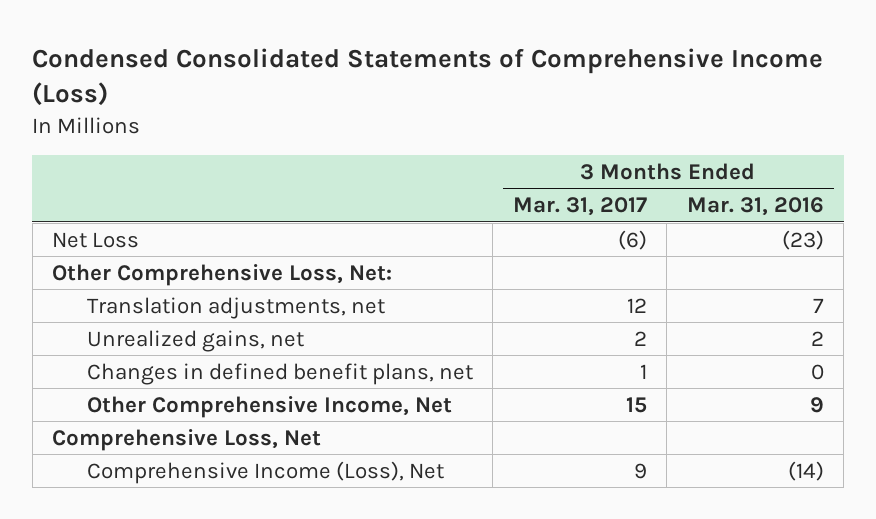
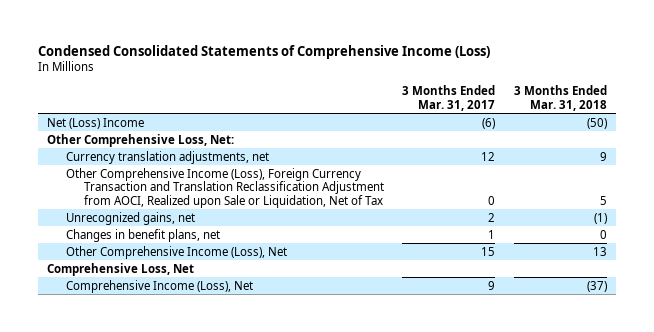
[686,197,824,217] Mar. 31, 2016 -> none
none -> [513,85,607,111] 3 Months Ended Mar. 31, 2018
[52,231,140,248] Net Loss -> [47,117,145,129] Net (Loss) Income
[87,296,386,319] Translation adjustments, net -> [65,150,269,164] Currency translation adjustments, net
none -> [65,167,384,208] Other Comprehensive Income (Loss), Foreign Currency Transaction and Translation Reclassification Adjustment from AOCI, Realized upon Sale or Liquidation, Net of Tax
[87,329,305,352] Unrealized gains, net -> [65,211,195,225] Unrecognized gains, net
[87,362,474,385] Changes in defined benefit plans, net -> [65,228,220,242] Changes in benefit plans, net
[87,395,453,418] Other Comprehensive Income, Net -> [65,245,287,259] Other Comprehensive Income (Loss), Net

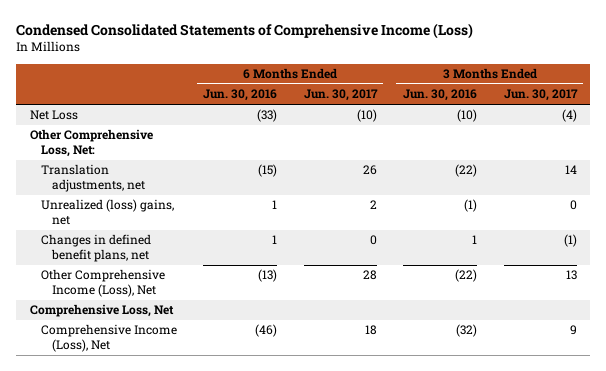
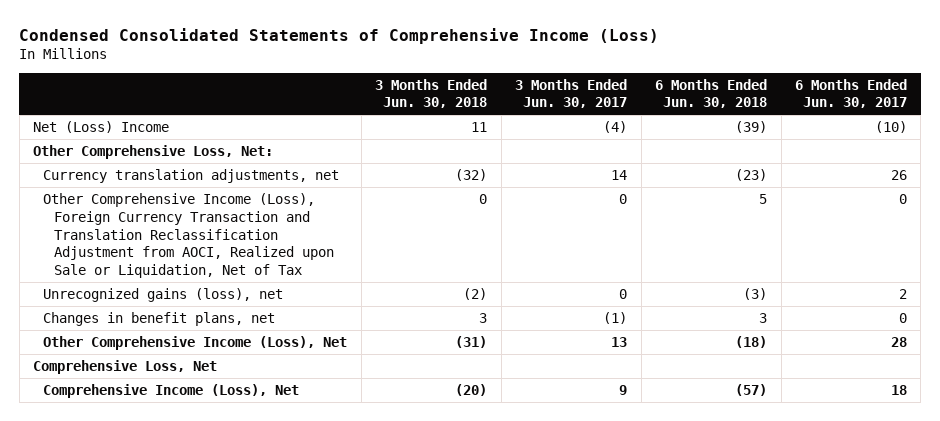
[203,89,278,102] Jun. 30, 2016 -> none
[403,89,478,102] Jun. 30, 2016 -> none
none -> [375,78,488,109] 3 Months Ended Jun. 30, 2018
none -> [655,78,768,109] 6 Months Ended Jun. 30, 2018
[29,110,78,121] Net Loss -> [33,120,170,133] Net (Loss) Income
[40,164,145,192] Translation adjustments, net -> [43,168,340,183] Currency translation adjustments, net
none -> [43,192,334,279] Other Comprehensive Income (Loss), Foreign Currency Transaction and Translation Reclassification Adjustment from AOCI, Realized upon Sale or Liquidation, Net of Tax
[40,199,174,225] Unrealized (loss) gains, net -> [43,287,284,302] Unrecognized gains (loss), net
[40,234,151,262] Changes in defined benefit plans, net -> [43,311,276,326] Changes in benefit plans, net

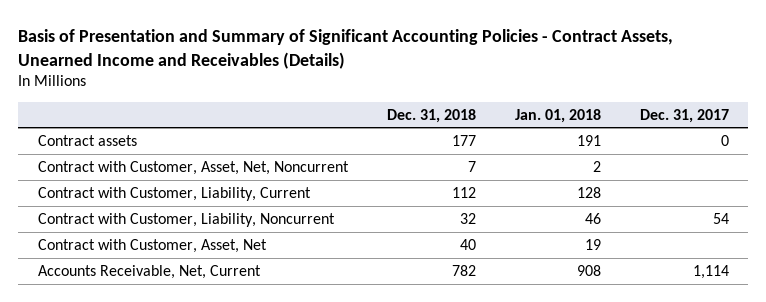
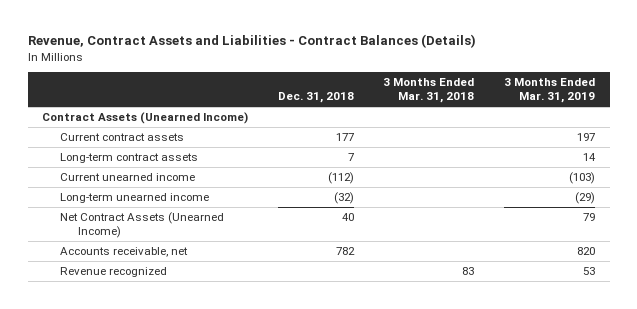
[18,28,674,69] Basis of Presentation and Summary of Significant Accounting Policies - Contract Assets, Unearned Income and Receivables (Details) -> [27,34,476,49] Revenue, Contract Assets and Liabilities - Contract Balances (Details)
[514,108,601,123] Jan. 01, 2018 -> none
[639,108,729,123] Dec. 31, 2017 -> none
none -> [383,78,475,104] 3 Months Ended Mar. 31, 2018
none -> [503,78,595,104] 3 Months Ended Mar. 31, 2019
[37,186,311,201] Contract with Customer, Liability, Current -> none
[37,212,335,227] Contract with Customer, Liability, Noncurrent -> none
none -> [42,111,249,124] Contract Assets (Unearned Income)
[37,134,137,146] Contract assets -> [60,132,185,141] Current contract assets
[37,160,349,175] Contract with Customer, Asset, Net, Noncurrent -> [60,152,199,163] Long-term contract assets
none -> [60,172,196,181] Current unearned income
none -> [60,192,210,203] Long-term unearned income
[37,238,267,253] Contract with Customer, Asset, Net -> [60,211,225,238] Net Contract Assets (Unearned Income)
[37,264,261,279] Accounts Receivable, Net, Current -> [60,246,189,257] Accounts receivable, net
none -> [60,266,168,277] Revenue recognized

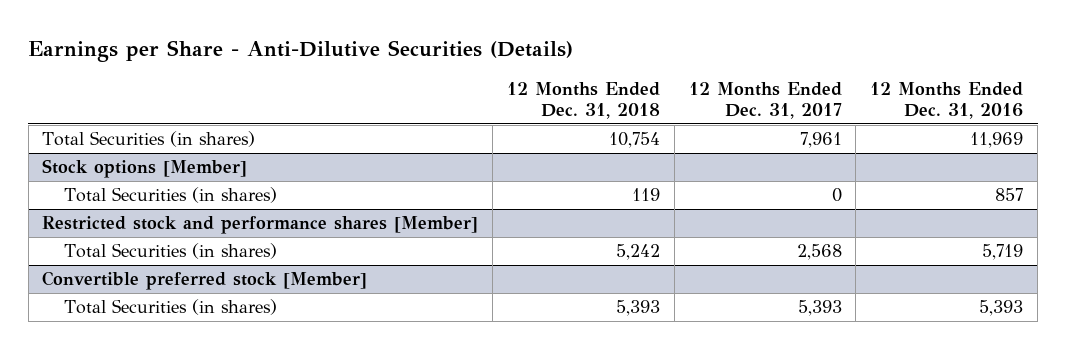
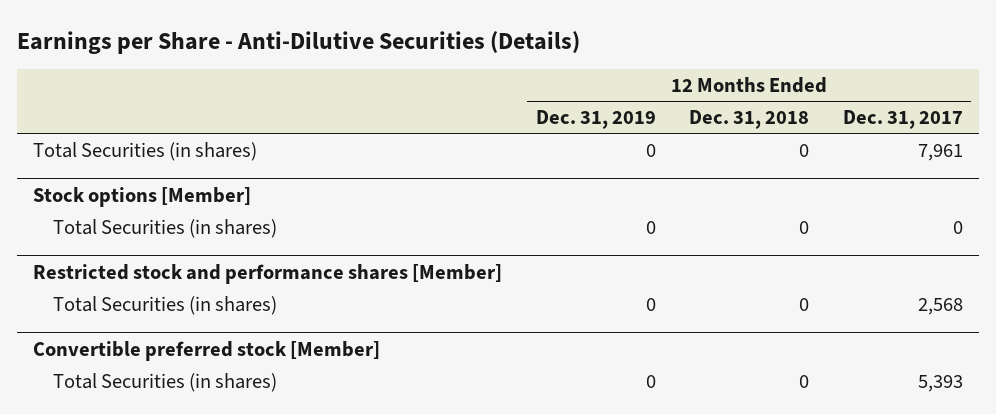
[870,81,1024,119] 12 Months Ended Dec. 31, 2016 -> none
none -> [535,110,656,130] Dec. 31, 2019
[609,132,661,149] 10,754 -> [799,143,810,157] 0
[632,188,661,202] 119 -> [799,220,810,234] 0
[616,244,661,261] 5,242 -> [799,297,810,311] 0
[616,300,661,317] 5,393 -> [799,374,810,388] 0

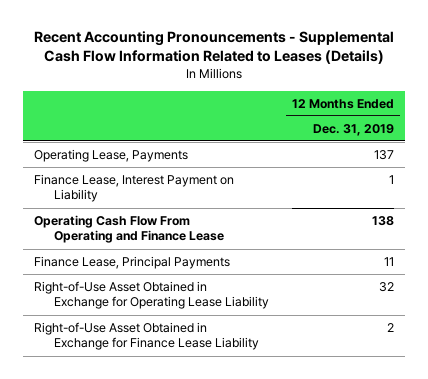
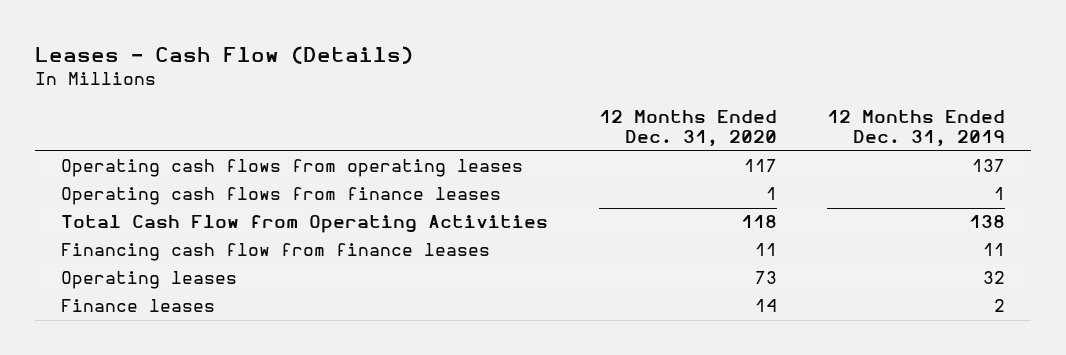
[34,31,395,65] Recent Accounting Pronouncements - Supplemental Cash Flow Information Related to Leases (Details) -> [35,46,414,65] Leases - Cash Flow (Details)
none -> [598,110,777,148] 12 Months Ended Dec. 31, 2020
[34,148,189,162] Operating Lease, Payments -> [60,159,523,178] Operating cash flows from operating leases
[34,173,235,203] Finance Lease, Interest Payment on Liability -> [60,187,501,206] Operating cash flows from finance leases
[34,214,225,244] Operating Cash Flow From Operating and Finance Lease -> [60,215,548,234] Total Cash Flow from Operating Activities
[34,255,231,269] Finance Lease, Principal Payments -> [60,243,490,262] Financing cash flow from finance leases
[34,280,270,310] Right-of-Use Asset Obtained in Exchange for Operating Lease Liability -> [60,271,237,290] Operating leases
[34,321,260,351] Right-of-Use Asset Obtained in Exchange for Finance Lease Liability -> [60,299,215,313] Finance leases

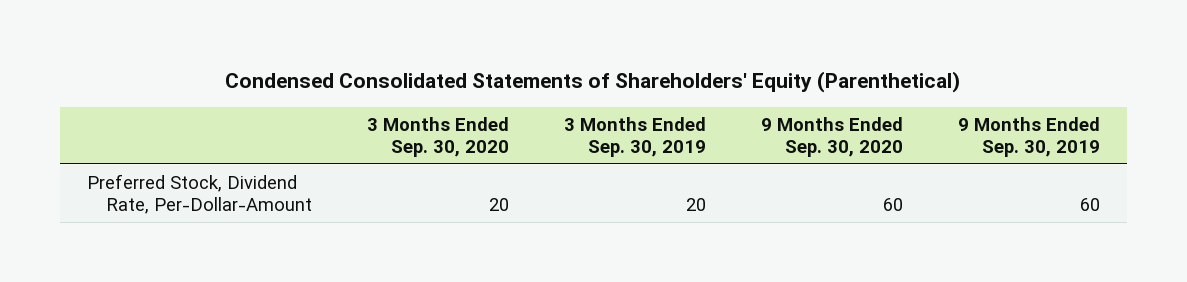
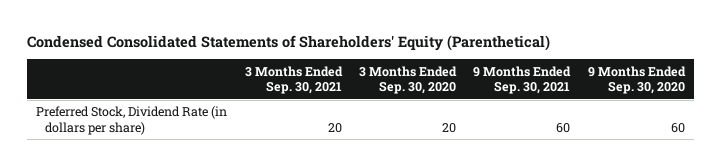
[563,116,706,157] 3 Months Ended Sep. 30, 2019 -> none
[957,116,1100,157] 9 Months Ended Sep. 30, 2019 -> none
none -> [244,65,343,95] 3 Months Ended Sep. 30, 2021
none -> [473,65,572,95] 9 Months Ended Sep. 30, 2021
[87,174,312,214] Preferred Stock, Dividend Rate, Per-Dollar-Amount -> [36,106,228,135] Preferred Stock, Dividend Rate (in dollars per share)

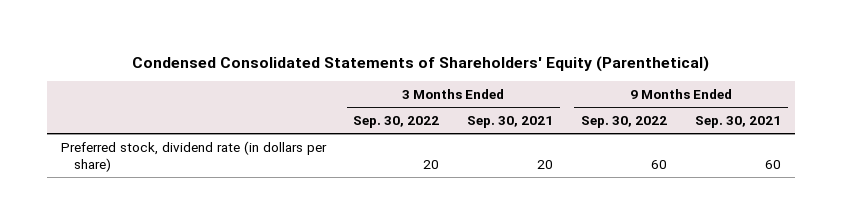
[359,65,458,95] 3 Months Ended Sep. 30, 2020 -> none
[587,65,686,95] 9 Months Ended Sep. 30, 2020 -> none
none -> [353,116,440,129] Sep. 30, 2022
none -> [581,116,668,129] Sep. 30, 2022
[36,106,228,135] Preferred Stock, Dividend Rate (in dollars per share) -> [60,140,327,173] Preferred stock, dividend rate (in dollars per share)

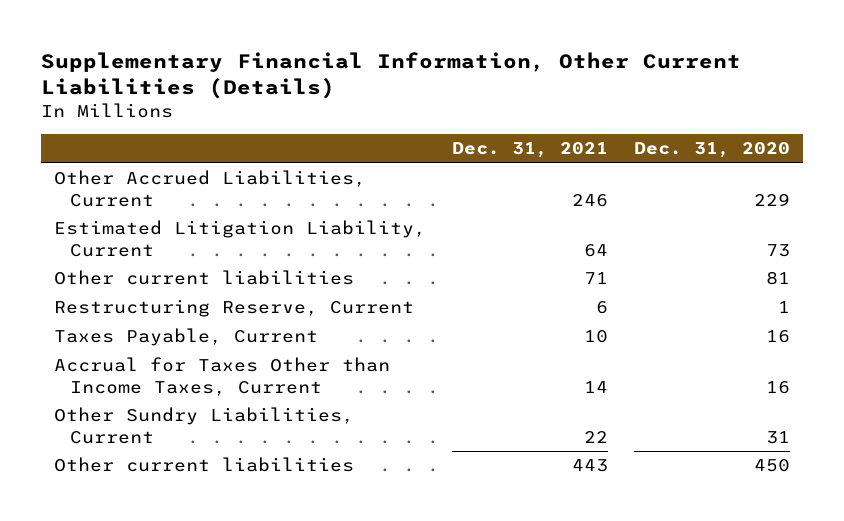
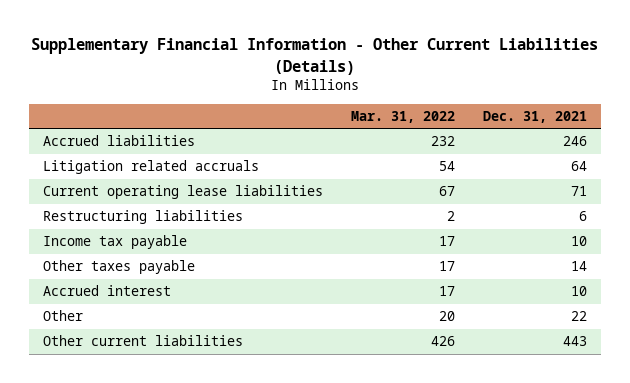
[41,51,742,99] Supplementary Financial Information, Other Current Liabilities (Details) -> [31,38,599,75] Supplementary Financial Information - Other Current Liabilities (Details)
[633,142,790,159] Dec. 31, 2020 -> none
none -> [351,110,456,123] Mar. 31, 2022
[54,170,367,207] Other Accrued Liabilities, Current -> [43,135,196,147] Accrued liabilities
[54,220,427,257] Estimated Litigation Liability, Current -> [43,160,260,175] Litigation related accruals
[54,270,355,286] Other current liabilities -> [43,185,324,200] Current operating lease liabilities
[54,299,415,318] Restructuring Reserve, Current -> [43,210,244,225] Restructuring liabilities
[54,328,319,347] Taxes Payable, Current -> [43,235,188,250] Income tax payable
[54,357,391,396] Accrual for Taxes Other than Income Taxes, Current -> [43,260,196,275] Other taxes payable
none -> [43,285,172,297] Accrued interest
[54,407,355,444] Other Sundry Liabilities, Current -> [43,310,84,322] Other

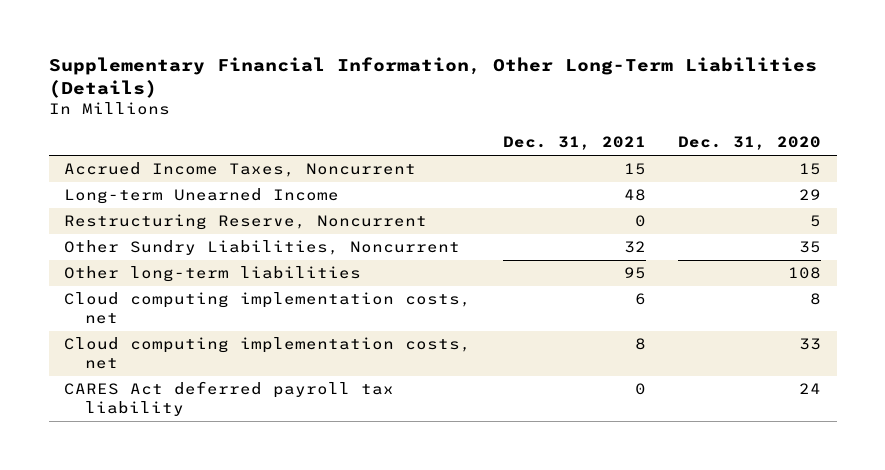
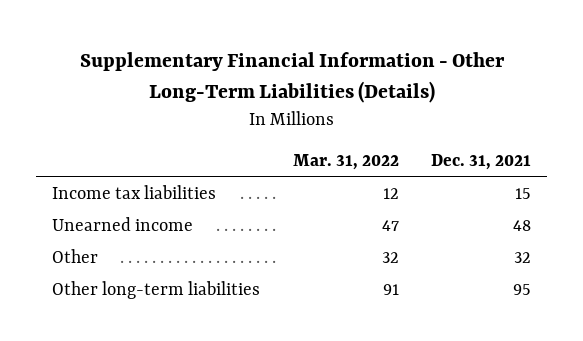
[48,57,817,99] Supplementary Financial Information, Other Long-Term Liabilities (Details) -> [79,51,505,103] Supplementary Financial Information - Other Long-Term Liabilities (Details)
[677,136,821,151] Dec. 31, 2020 -> none
none -> [292,154,399,171] Mar. 31, 2022
[64,214,428,231] Restructuring Reserve, Noncurrent -> none
[64,162,417,178] Accrued Income Taxes, Noncurrent -> [52,184,217,199] Income tax liabilities
[64,188,340,205] Long-term Unearned Income -> [52,216,194,231] Unearned income
[64,240,461,256] Other Sundry Liabilities, Noncurrent -> [52,248,99,263] Other
[64,292,472,325] Cloud computing implementation costs, net -> none
[64,337,472,370] Cloud computing implementation costs, net -> none
[64,381,395,417] CARES Act deferred payroll tax liability -> none

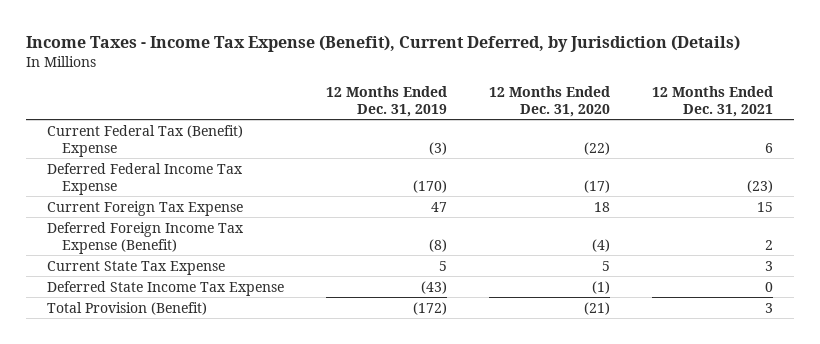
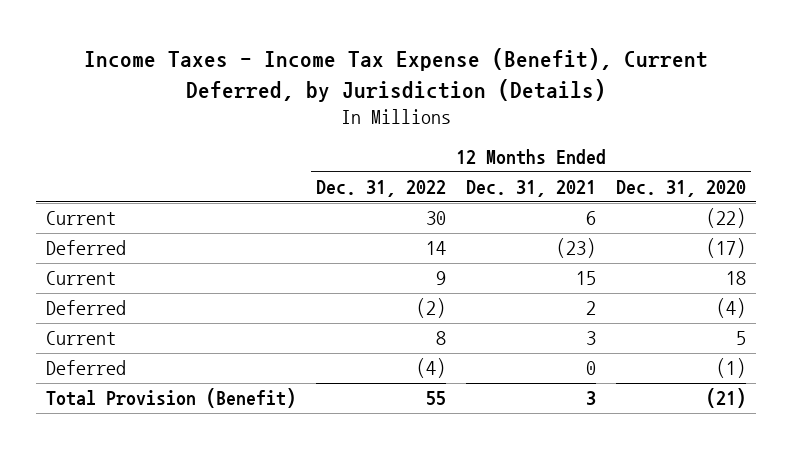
[326,85,448,117] 12 Months Ended Dec. 31, 2019 -> none
none -> [315,179,446,197] Dec. 31, 2022
[47,124,244,157] Current Federal Tax (Benefit) Expense -> [46,211,117,226] Current
[47,162,244,195] Deferred Federal Income Tax Expense -> [46,240,127,256] Deferred
[47,200,244,216] Current Foreign Tax Expense -> [46,271,117,286] Current
[47,221,245,254] Deferred Foreign Income Tax Expense (Benefit) -> [46,300,127,316] Deferred
[47,260,226,275] Current State Tax Expense -> [46,331,117,346] Current
[47,280,285,296] Deferred State Income Tax Expense -> [46,360,127,376] Deferred

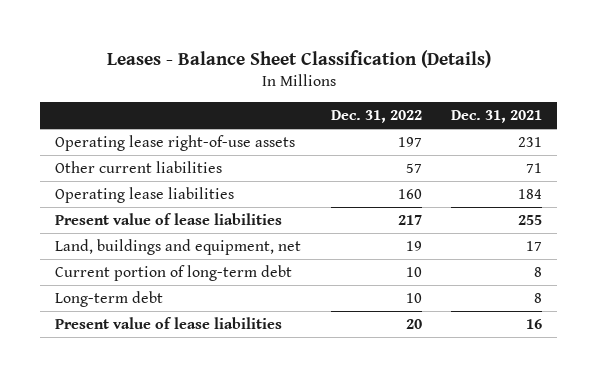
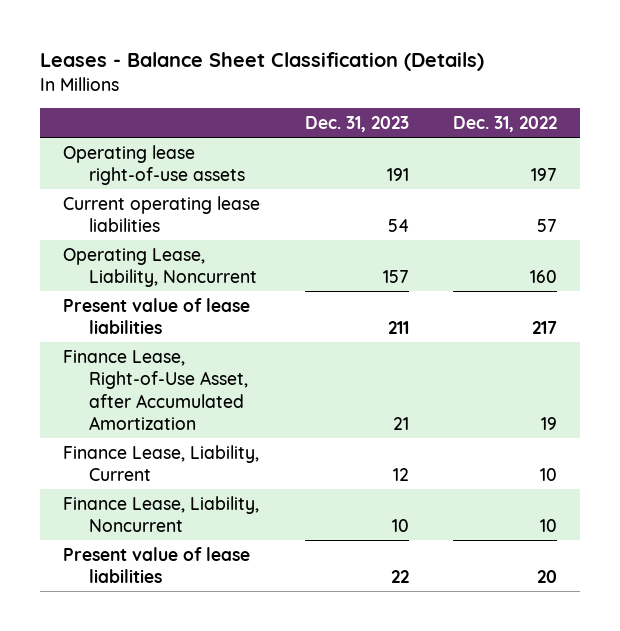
[451,110,543,124] Dec. 31, 2021 -> none
none -> [304,116,409,133] Dec. 31, 2023
[54,160,222,173] Other current liabilities -> [62,195,260,233] Current operating lease liabilities
[54,186,234,203] Operating lease liabilities -> [62,247,257,288] Operating Lease, Liability, Noncurrent
[54,238,301,255] Land, buildings and equipment, net -> [62,349,248,431] Finance Lease, Right-of-Use Asset, after Accumulated Amortization
[54,264,292,281] Current portion of long-term debt -> [62,444,259,482] Finance Lease, Liability, Current
[54,290,163,307] Long-term debt -> [62,495,259,533] Finance Lease, Liability, Noncurrent

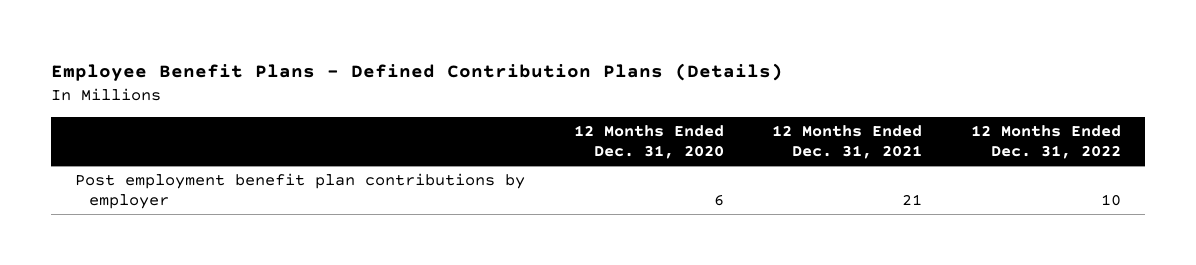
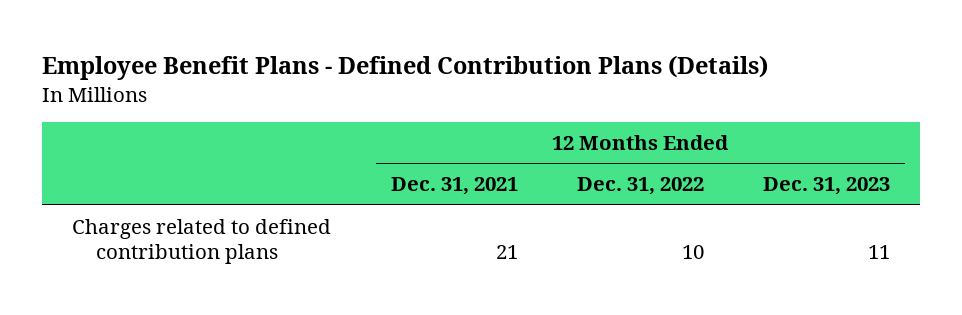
[573,125,724,159] 12 Months Ended Dec. 31, 2020 -> none
none -> [763,177,891,196] Dec. 31, 2023
[75,173,526,209] Post employment benefit plan contributions by employer -> [72,218,332,265] Charges related to defined contribution plans

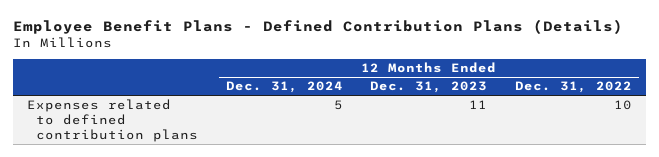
[390,177,518,196] Dec. 31, 2021 -> none
none -> [225,81,343,94] Dec. 31, 2024
[72,218,332,265] Charges related to defined contribution plans -> [26,99,199,142] Expenses related to defined contribution plans

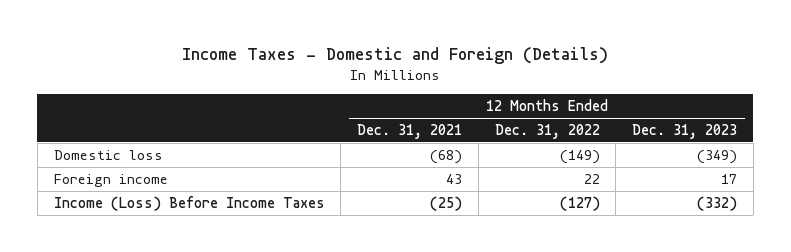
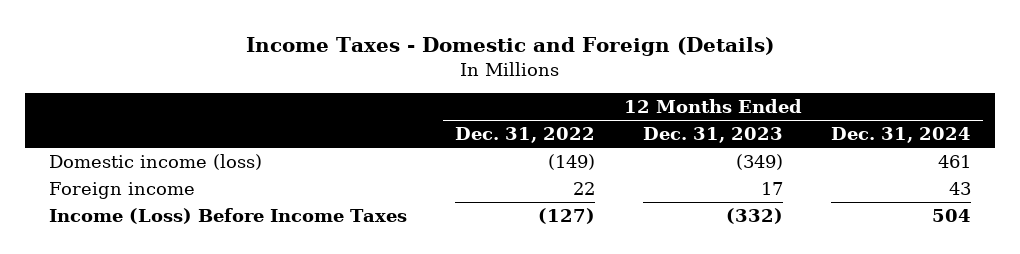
[357,124,463,140] Dec. 31, 2021 -> none
none -> [830,127,971,144] Dec. 31, 2024
[53,149,163,160] Domestic loss -> [49,153,263,170] Domestic income (loss)

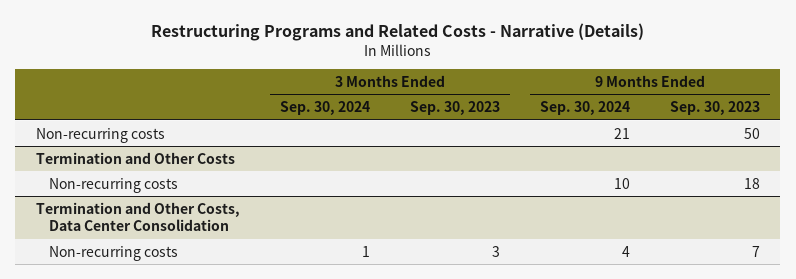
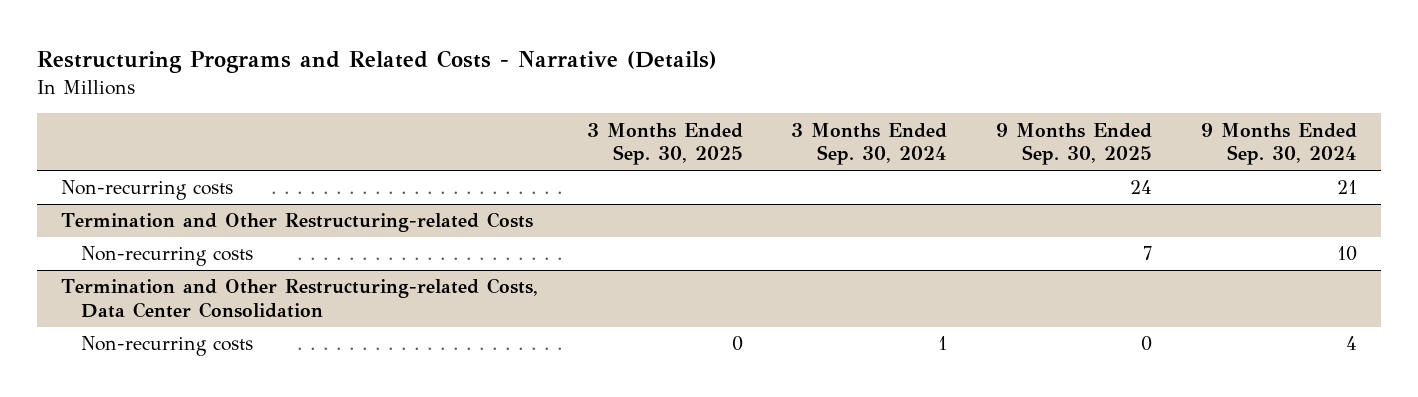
[409,101,500,116] Sep. 30, 2023 -> none
[670,101,761,116] Sep. 30, 2023 -> none
none -> [586,122,743,166] 3 Months Ended Sep. 30, 2025
none -> [996,122,1153,166] 9 Months Ended Sep. 30, 2025
[35,151,235,164] Termination and Other Costs -> [61,212,534,233] Termination and Other Restructuring-related Costs
[35,201,240,232] Termination and Other Costs, Data Center Consolidation -> [61,278,539,319] Termination and Other Restructuring-related Costs, Data Center Consolidation

